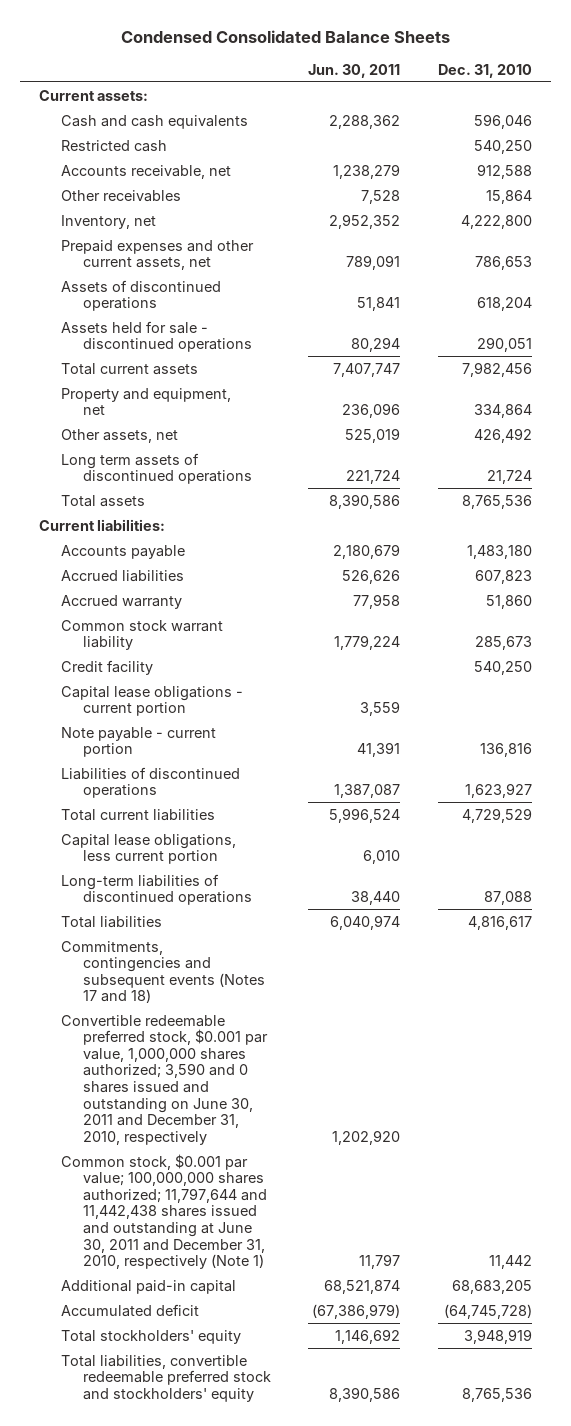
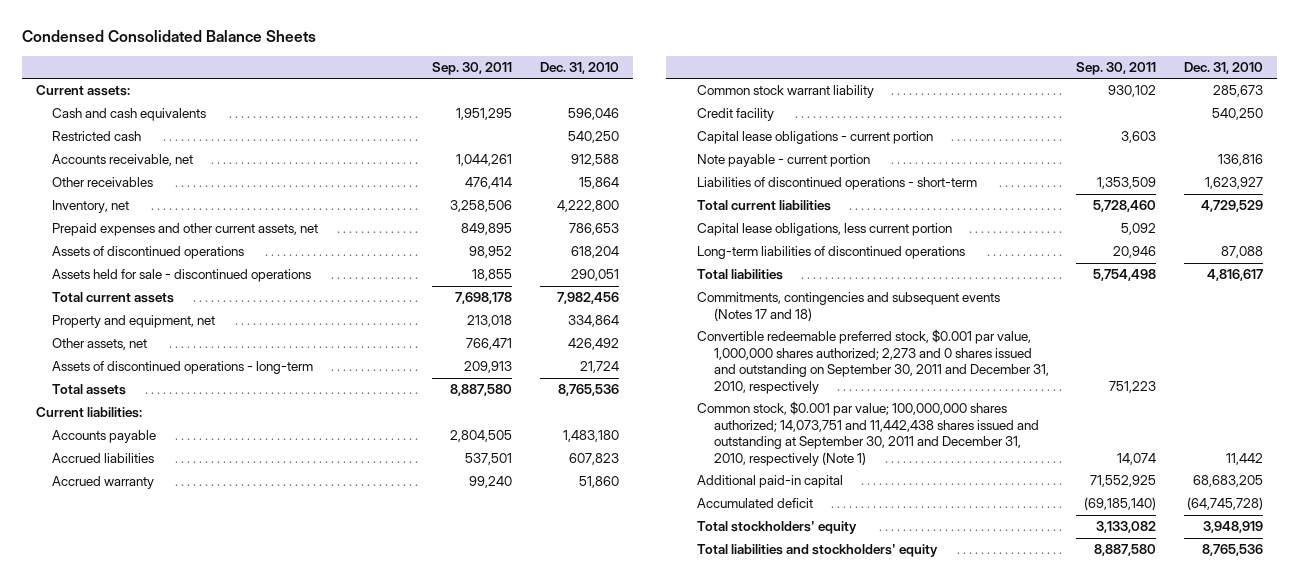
[308,63,401,78] Jun. 30, 2011 -> none
none -> [431,61,512,75] Sep. 30, 2011
[60,452,252,485] Long term assets of discontinued operations -> [52,361,314,375] Assets of discontinued operations - long-term
[60,766,240,799] Liabilities of discontinued operations -> [696,177,977,191] Liabilities of discontinued operations - short-term
[60,1014,268,1145] Convertible redeemable preferred stock, $0.001 par value, 1,000,000 shares authorized; 3,590 and 0 shares issued and outstanding on June 30, 2011 and December 31, 2010, respectively -> [696,329,1049,394] Convertible redeemable preferred stock, $0.001 par value, 1,000,000 shares authorized; 2,273 and 0 shares issued and outstanding on September 30, 2011 and December 31, 2010, respectively
[60,1153,267,1270] Common stock, $0.001 par value; 100,000,000 shares authorized; 11,797,644 and 11,442,438 shares issued and outstanding at June 30, 2011 and December 31, 2010, respectively (Note 1) -> [696,401,1039,466] Common stock, $0.001 par value; 100,000,000 shares authorized; 14,073,751 and 11,442,438 shares issued and outstanding at September 30, 2011 and December 31, 2010, respectively (Note 1)
[60,1354,271,1402] Total liabilities, convertible redeemable preferred stock and stockholders' equity -> [696,544,938,558] Total liabilities and stockholders' equity

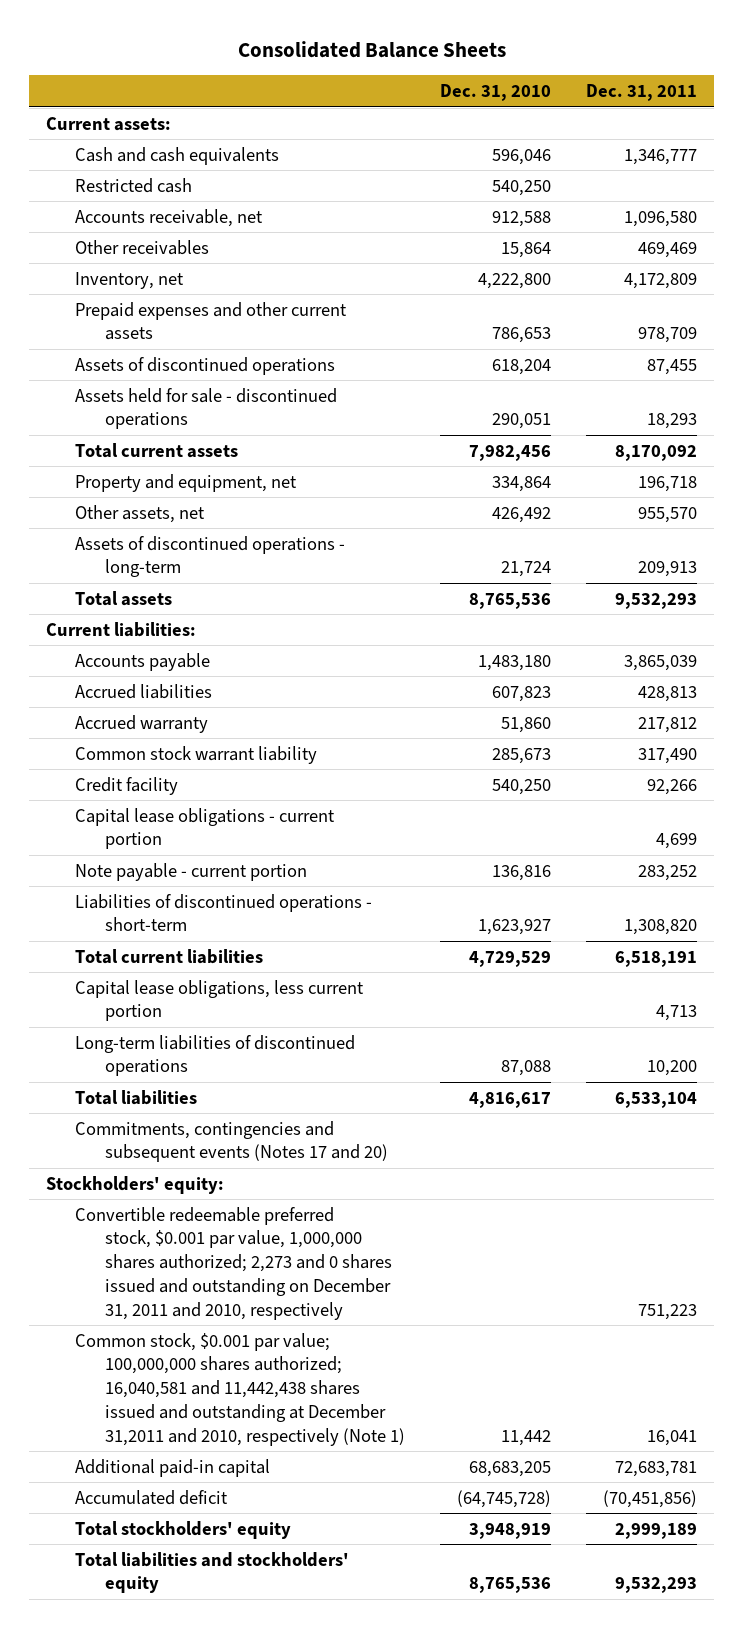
[21,30,316,43] Condensed Consolidated Balance Sheets -> [237,41,506,59] Consolidated Balance Sheets
[431,61,512,75] Sep. 30, 2011 -> none
none -> [585,84,697,102] Dec. 31, 2011
[52,223,319,237] Prepaid expenses and other current assets, net -> [75,301,348,341] Prepaid expenses and other current assets
[696,292,1000,321] Commitments, contingencies and subsequent events (Notes 17 and 18) -> [75,1120,388,1163] Commitments, contingencies and subsequent events (Notes 17 and 20)
none -> [46,1175,225,1194] Stockholders' equity:
[696,329,1049,394] Convertible redeemable preferred stock, $0.001 par value, 1,000,000 shares authorized; 2,273 and 0 shares issued and outstanding on September 30, 2011 and December 31, 2010, respectively -> [75,1206,392,1320] Convertible redeemable preferred stock, $0.001 par value, 1,000,000 shares authorized; 2,273 and 0 shares issued and outstanding on December 31, 2011 and 2010, respectively
[696,401,1039,466] Common stock, $0.001 par value; 100,000,000 shares authorized; 14,073,751 and 11,442,438 shares issued and outstanding at September 30, 2011 and December 31, 2010, respectively (Note 1) -> [75,1332,405,1446] Common stock, $0.001 par value; 100,000,000 shares authorized; 16,040,581 and 11,442,438 shares issued and outstanding at December 31,2011 and 2010, respectively (Note 1)

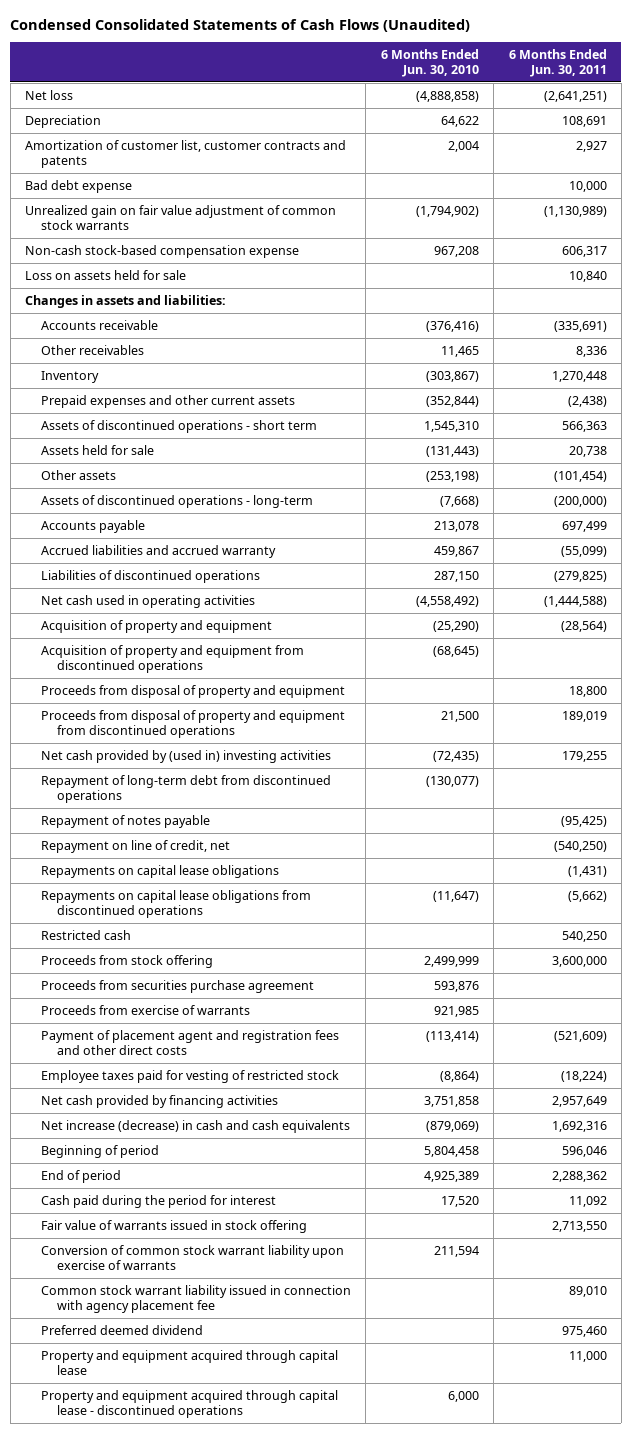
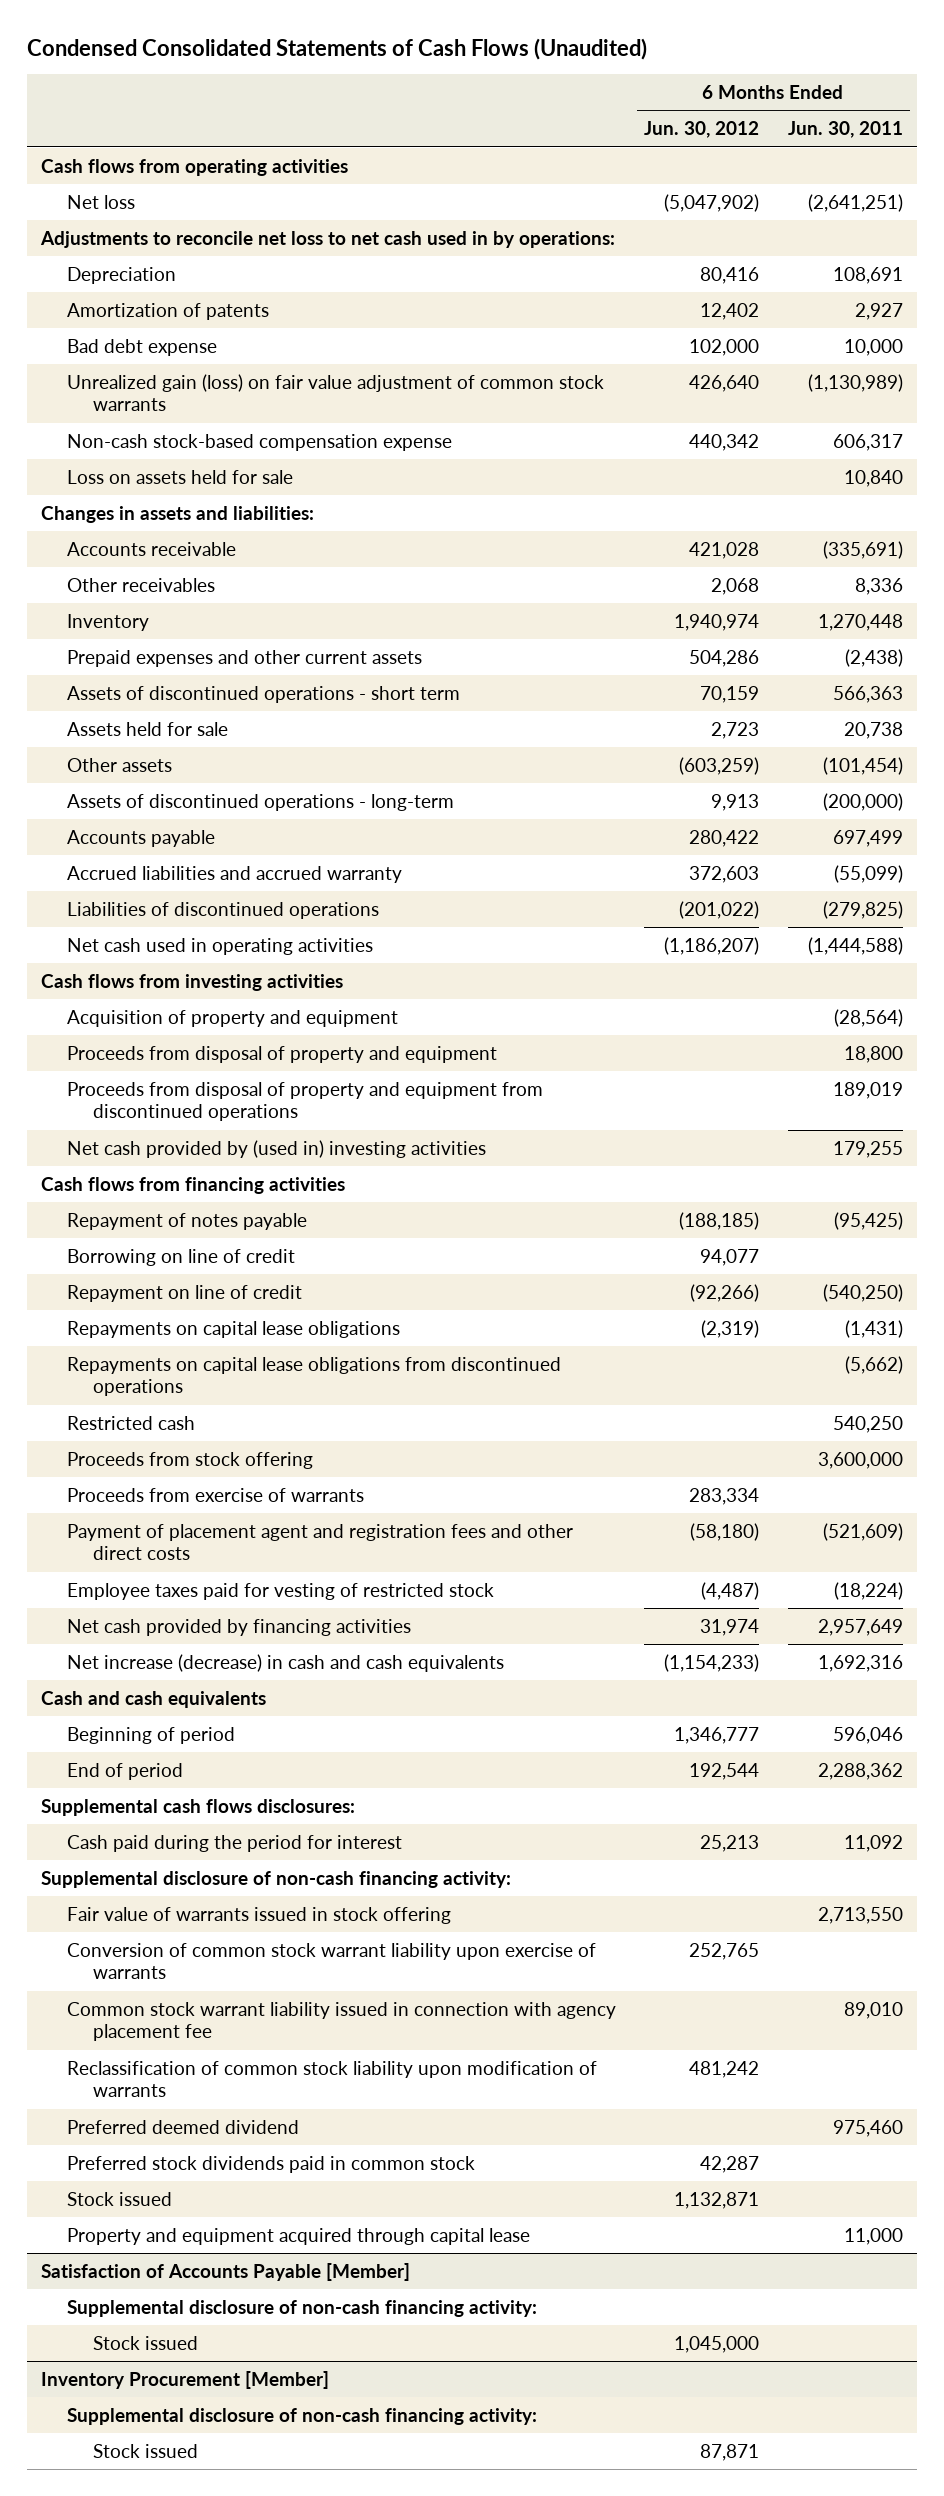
[380,49,479,78] 6 Months Ended Jun. 30, 2010 -> none
none -> [644,121,760,139] Jun. 30, 2012
none -> [41,158,349,176] Cash flows from operating activities
none -> [40,230,616,248] Adjustments to reconcile net loss to net cash used in by operations:
[25,139,347,168] Amortization of customer list, customer contracts and patents -> [67,302,270,320] Amortization of patents
[25,204,337,230] Unrealized gain on fair value adjustment of common stock warrants -> [67,373,605,412] Unrealized gain (loss) on fair value adjustment of common stock warrants
none -> [41,973,344,991] Cash flows from investing activities
[40,644,304,673] Acquisition of property and equipment from discontinued operations -> none
[40,774,331,803] Repayment of long-term debt from discontinued operations -> none
none -> [41,1176,346,1194] Cash flows from financing activities
none -> [67,1248,296,1266] Borrowing on line of credit
[40,839,230,853] Repayment on line of credit, net -> [67,1284,303,1302] Repayment on line of credit
[40,979,314,993] Proceeds from securities purchase agreement -> none
none -> [41,1690,267,1708] Cash and cash equivalents
none -> [41,1798,356,1816] Supplemental cash flows disclosures:
none -> [41,1870,512,1888] Supplemental disclosure of non-cash financing activity:
none -> [67,2060,598,2098] Reclassification of common stock liability upon modification of warrants
none -> [67,2155,476,2173] Preferred stock dividends paid in common stock
none -> [67,2191,173,2206] Stock issued
[40,1389,338,1418] Property and equipment acquired through capital lease - discontinued operations -> none
none -> [41,2262,411,2281] Satisfaction of Accounts Payable [Member]
none -> [67,2299,538,2317] Supplemental disclosure of non-cash financing activity:
none -> [93,2335,199,2350] Stock issued
none -> [41,2370,330,2389] Inventory Procurement [Member]
none -> [67,2407,538,2425] Supplemental disclosure of non-cash financing activity:
none -> [93,2443,199,2458] Stock issued

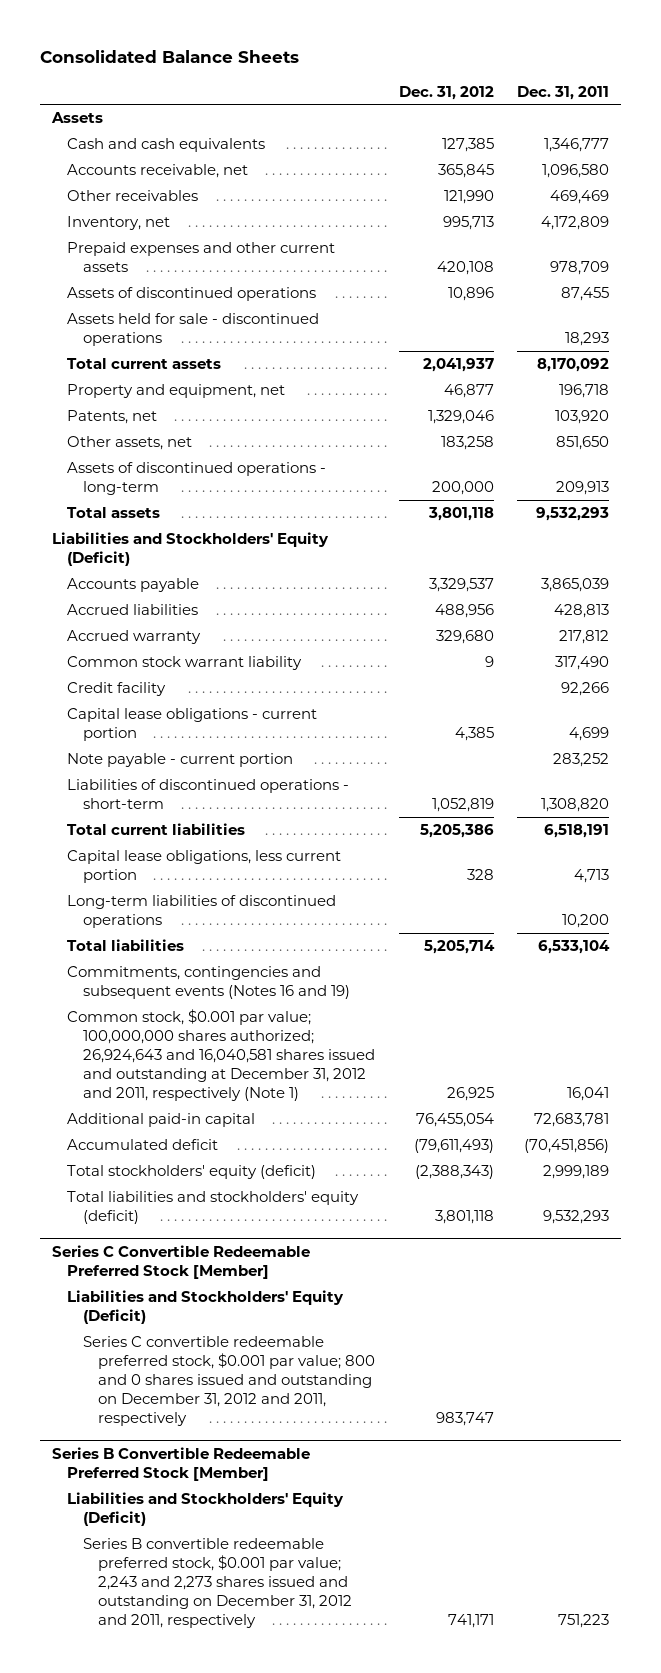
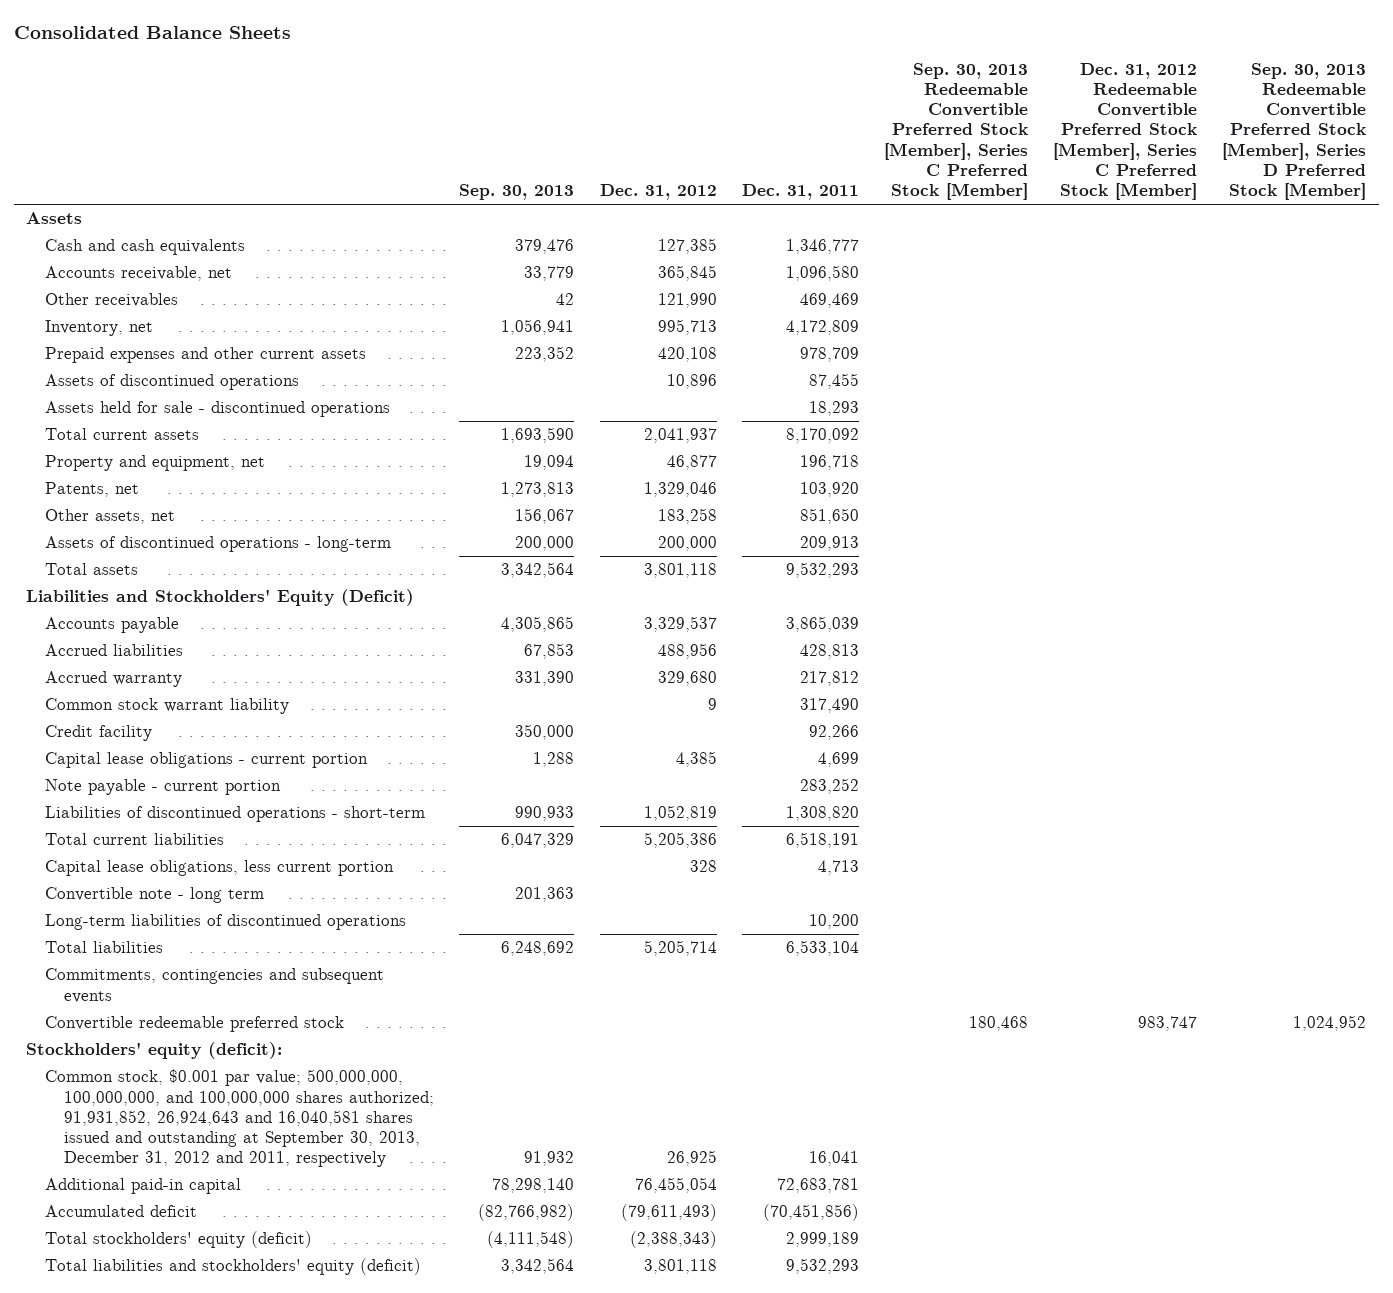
none -> [459,184,575,201] Sep. 30, 2013
none -> [883,62,1028,201] Sep. 30, 2013 Redeemable Convertible Preferred Stock [Member], Series C Preferred Stock [Member]
none -> [1053,62,1198,201] Dec. 31, 2012 Redeemable Convertible Preferred Stock [Member], Series C Preferred Stock [Member]
none -> [1222,62,1367,201] Sep. 30, 2013 Redeemable Convertible Preferred Stock [Member], Series D Preferred Stock [Member]
none -> [45,887,265,904] Convertible note - long term
[67,966,350,1000] Commitments, contingencies and subsequent events (Notes 16 and 19) -> [45,968,385,1003] Commitments, contingencies and subsequent events
none -> [45,1016,345,1033] Convertible redeemable preferred stock
none -> [26,1042,283,1060] Stockholders' equity (deficit):
[67,1009,375,1102] Common stock, $0.001 par value; 100,000,000 shares authorized; 26,924,643 and 16,040,581 shares issued and outstanding at December 31, 2012 and 2011, respectively (Note 1) -> [45,1069,435,1168] Common stock, $0.001 par value; 500,000,000, 100,000,000, and 100,000,000 shares authorized; 91,931,852, 26,924,643 and 16,040,581 shares issued and outstanding at September 30, 2013, December 31, 2012 and 2011, respectively
[52,1244,311,1279] Series C Convertible Redeemable Preferred Stock [Member] -> none
[67,1290,345,1325] Liabilities and Stockholders' Equity (Deficit) -> none
[82,1336,375,1427] Series C convertible redeemable preferred stock, $0.001 par value; 800 and 0 shares issued and outstanding on December 31, 2012 and 2011, respectively -> none
[52,1446,311,1481] Series B Convertible Redeemable Preferred Stock [Member] -> none
[67,1492,345,1527] Liabilities and Stockholders' Equity (Deficit) -> none
[82,1538,352,1629] Series B convertible redeemable preferred stock, $0.001 par value; 2,243 and 2,273 shares issued and outstanding on December 31, 2012 and 2011, respectively -> none

